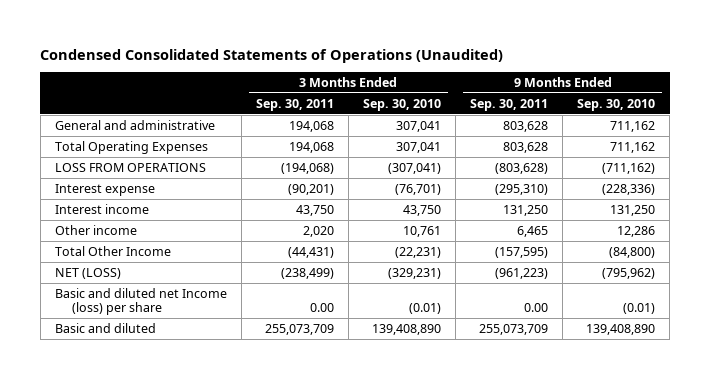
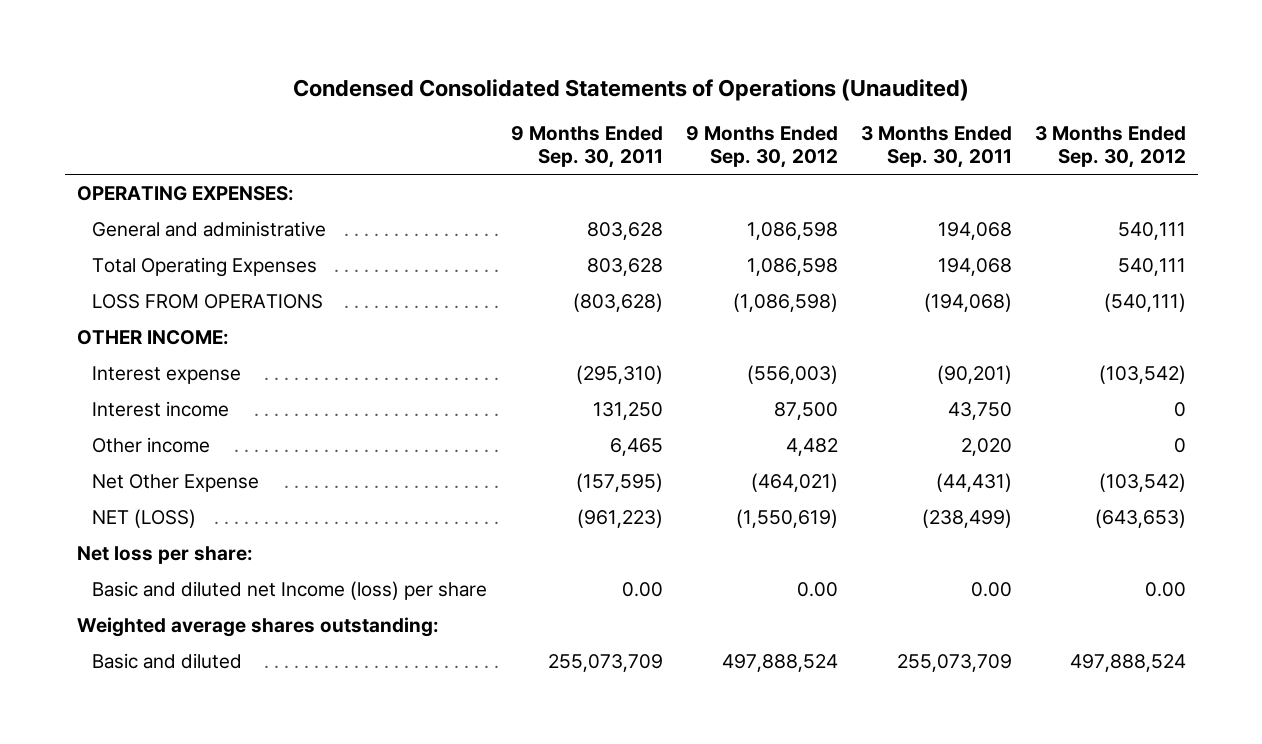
[362,98,441,111] Sep. 30, 2010 -> none
[577,98,656,111] Sep. 30, 2010 -> none
none -> [685,126,838,169] 9 Months Ended Sep. 30, 2012
none -> [1034,126,1186,169] 3 Months Ended Sep. 30, 2012
none -> [76,186,294,202] OPERATING EXPENSES:
none -> [76,330,229,346] OTHER INCOME:
[54,245,171,256] Total Other Income -> [92,474,260,493] Net Other Expense
none -> [76,546,253,565] Net loss per share:
none -> [76,617,439,638] Weighted average shares outstanding:

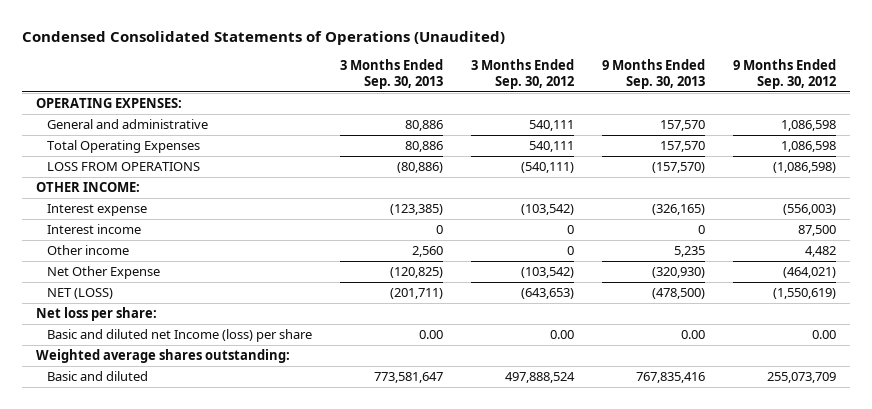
[510,126,663,169] 9 Months Ended Sep. 30, 2011 -> none
[860,126,1012,169] 3 Months Ended Sep. 30, 2011 -> none
none -> [340,58,444,90] 3 Months Ended Sep. 30, 2013
none -> [602,58,706,90] 9 Months Ended Sep. 30, 2013
[721,654,838,673] 497,888,524 -> [767,371,837,383] 255,073,709

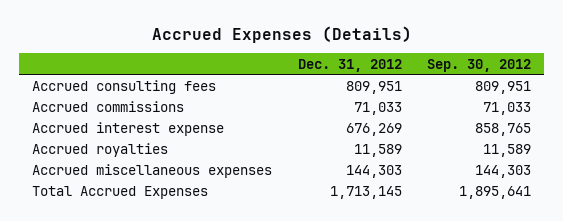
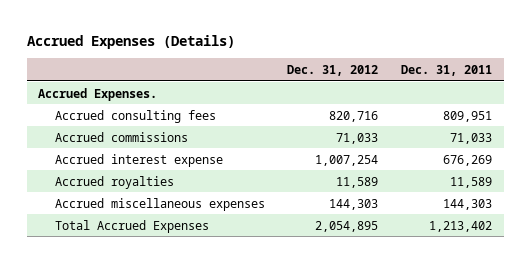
[427,58,532,72] Sep. 30, 2012 -> none
none -> [401,64,493,76] Dec. 31, 2011
none -> [38,87,158,101] Accrued Expenses.
[345,81,402,95] 809,951 -> [329,110,379,122] 820,716
[345,123,402,137] 676,269 -> [315,154,379,166] 1,007,254
[329,186,402,200] 1,713,145 -> [315,220,379,232] 2,054,895

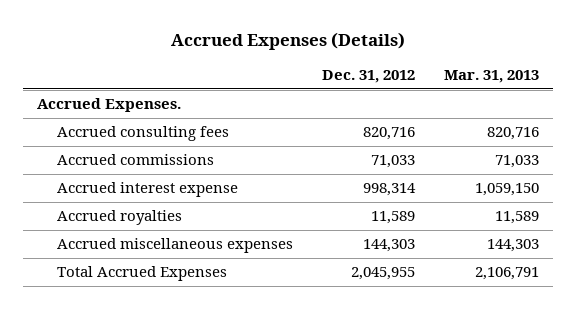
[401,64,493,76] Dec. 31, 2011 -> none
none -> [443,70,539,84] Mar. 31, 2013
[315,154,379,166] 1,007,254 -> [362,183,416,197] 998,314
[315,220,379,232] 2,054,895 -> [350,267,415,281] 2,045,955

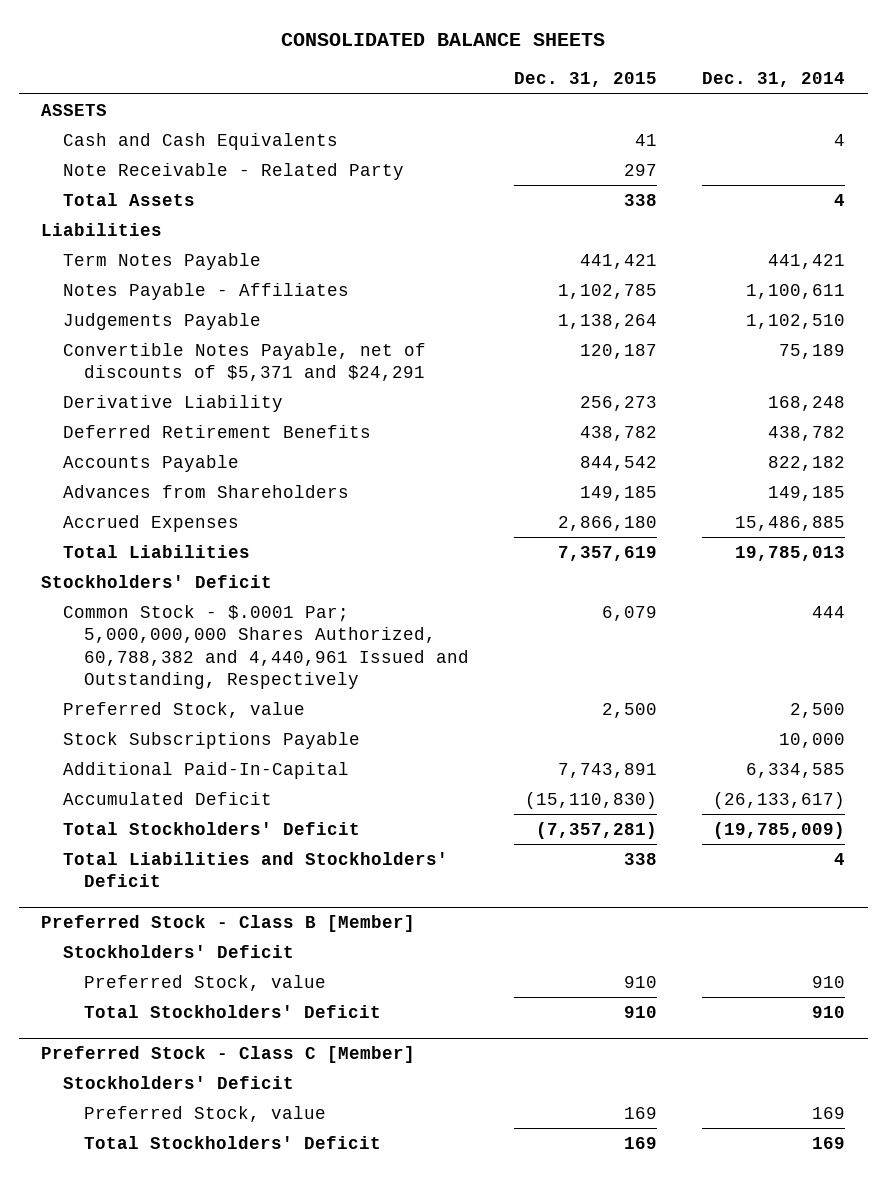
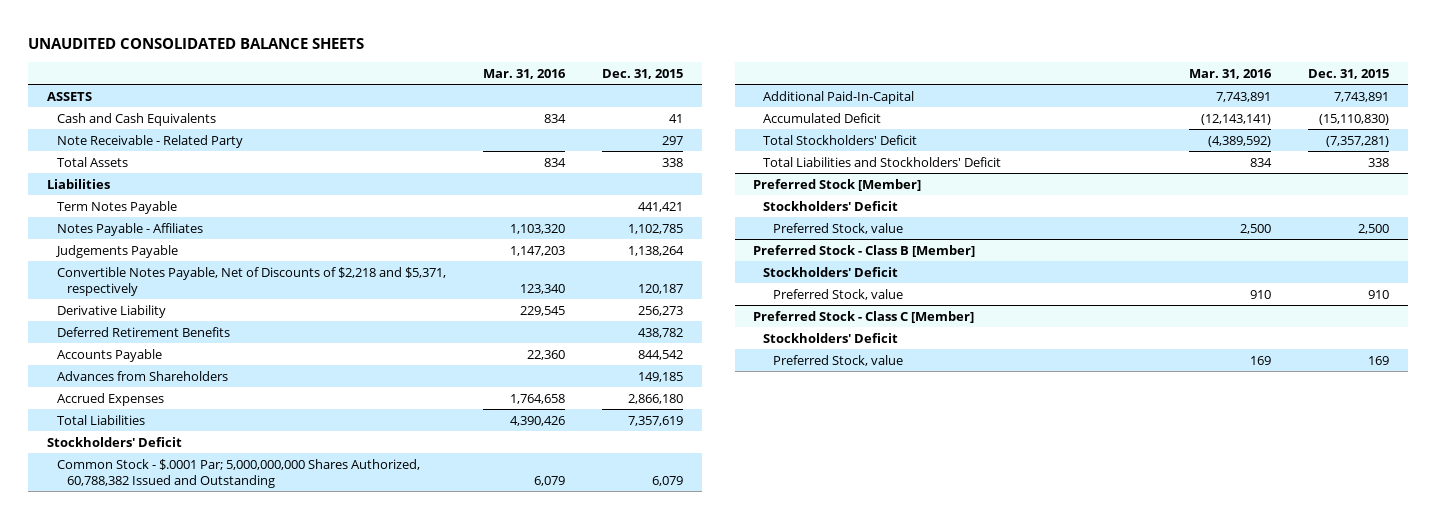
[281,33,606,47] CONSOLIDATED BALANCE SHEETS -> [28,37,365,49] UNAUDITED CONSOLIDATED BALANCE SHEETS
[702,72,846,88] Dec. 31, 2014 -> none
none -> [483,68,567,79] Mar. 31, 2016
[62,342,426,382] Convertible Notes Payable, net of discounts of $5,371 and $24,291 -> [56,266,446,296] Convertible Notes Payable, Net of Discounts of $2,218 and $5,371, respectively
[62,701,305,718] Preferred Stock, value -> none
[62,731,360,749] Stock Subscriptions Payable -> none
[62,604,470,689] Common Stock - $.0001 Par; 5,000,000,000 Shares Authorized, 60,788,382 and 4,440,961 Issued and Outstanding, Respectively -> [56,458,420,488] Common Stock - $.0001 Par; 5,000,000,000 Shares Authorized, 60,788,382 Issued and Outstanding
none -> [753,178,922,191] Preferred Stock [Member]
none -> [763,200,899,211] Stockholders' Deficit
none -> [773,222,904,234] Preferred Stock, value
[84,1004,382,1018] Total Stockholders' Deficit -> none
[84,1135,382,1149] Total Stockholders' Deficit -> none

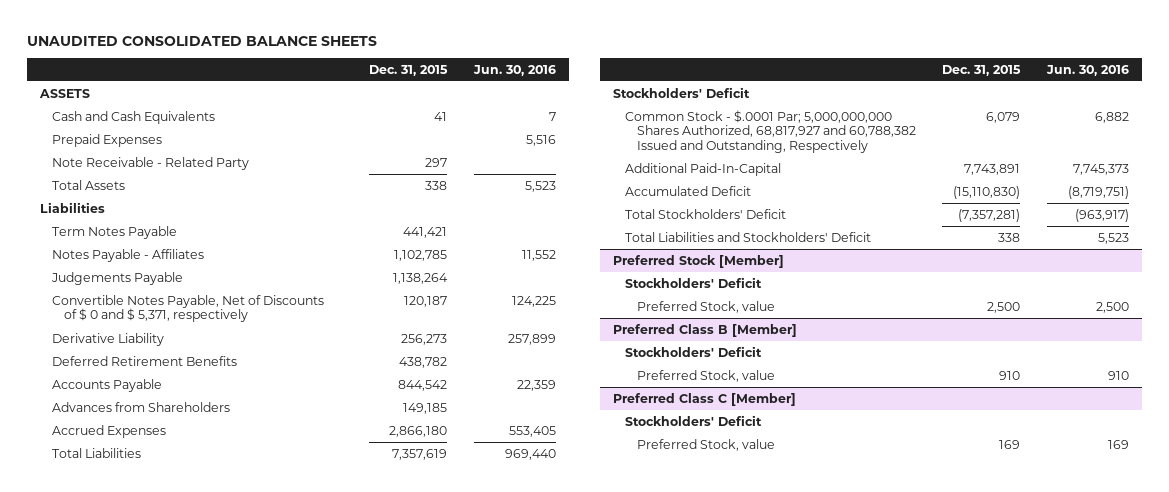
[483,68,567,79] Mar. 31, 2016 -> none
none -> [472,64,556,76] Jun. 30, 2016
none -> [51,133,162,147] Prepaid Expenses
[56,266,446,296] Convertible Notes Payable, Net of Discounts of $2,218 and $5,371, respectively -> [51,294,324,323] Convertible Notes Payable, Net of Discounts of $ 0 and $ 5,371, respectively
[56,458,420,488] Common Stock - $.0001 Par; 5,000,000,000 Shares Authorized, 60,788,382 Issued and Outstanding -> [624,109,916,153] Common Stock - $.0001 Par; 5,000,000,000 Shares Authorized, 68,817,927 and 60,788,382 Issued and Outstanding, Respectively
[753,244,976,257] Preferred Stock - Class B [Member] -> [612,323,797,337] Preferred Class B [Member]
[753,310,975,323] Preferred Stock - Class C [Member] -> [612,392,796,406] Preferred Class C [Member]

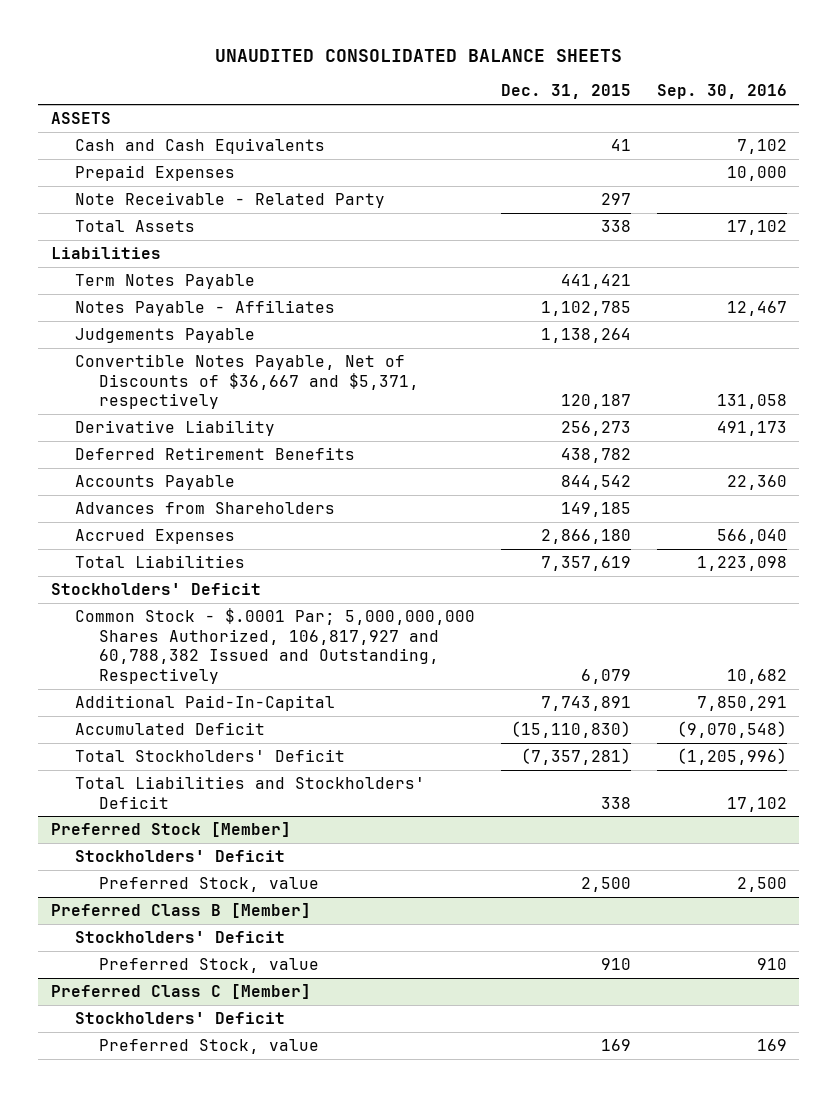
[472,64,556,76] Jun. 30, 2016 -> none
none -> [656,84,787,100] Sep. 30, 2016
[51,294,324,323] Convertible Notes Payable, Net of Discounts of $ 0 and $ 5,371, respectively -> [74,353,419,410] Convertible Notes Payable, Net of Discounts of $36,667 and $5,371, respectively
[624,109,916,153] Common Stock - $.0001 Par; 5,000,000,000 Shares Authorized, 68,817,927 and 60,788,382 Issued and Outstanding, Respectively -> [74,607,475,685] Common Stock - $.0001 Par; 5,000,000,000 Shares Authorized, 106,817,927 and 60,788,382 Issued and Outstanding, Respectively

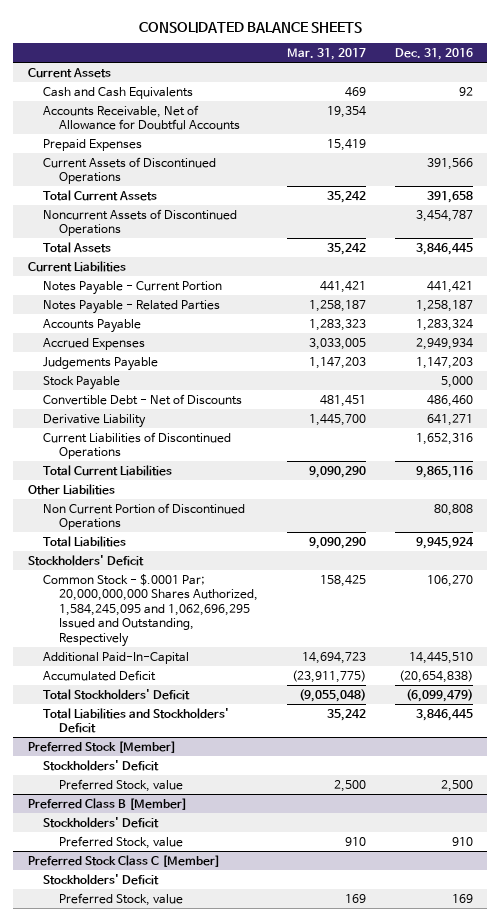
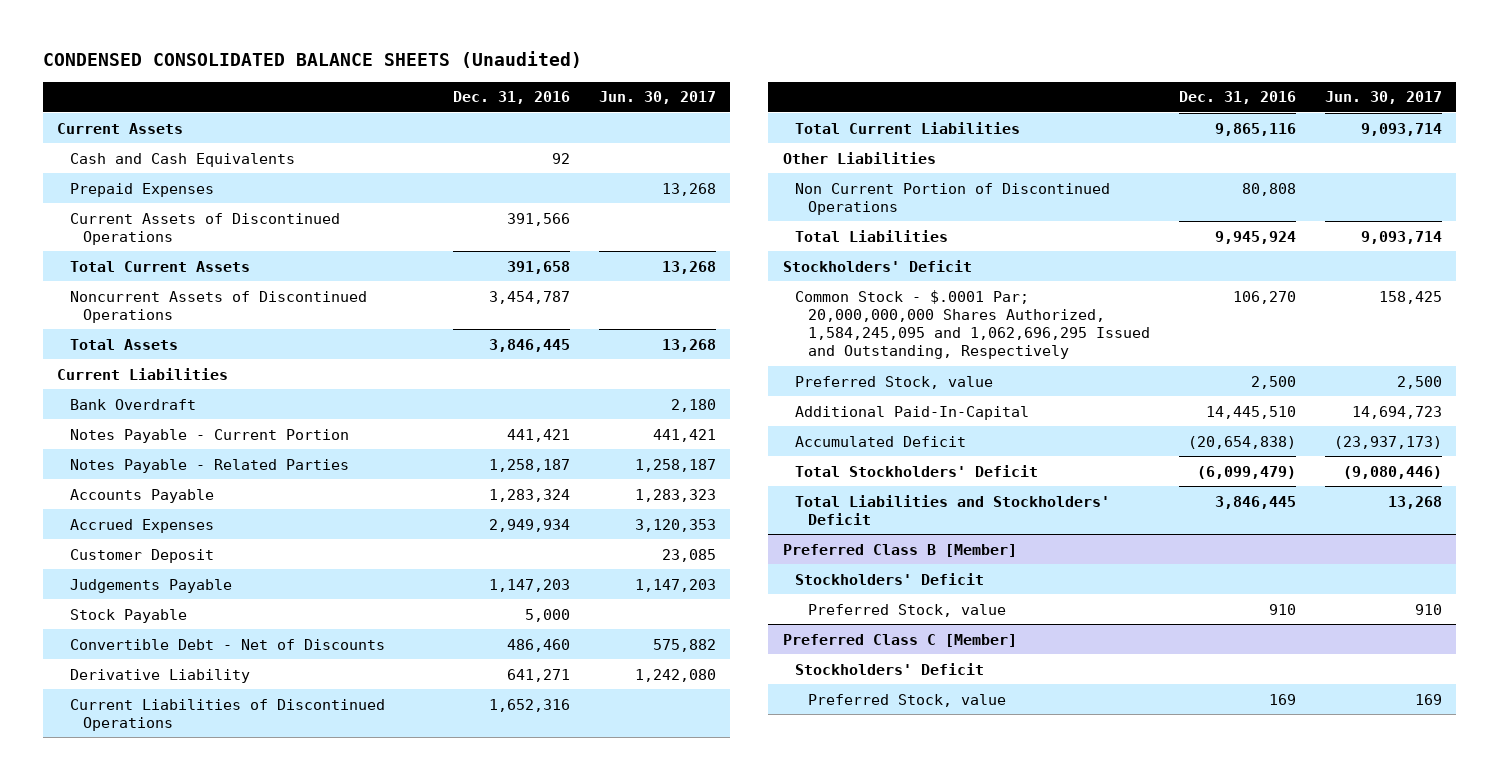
[139,21,363,33] CONSOLIDATED BALANCE SHEETS -> [42,51,582,69] CONDENSED CONSOLIDATED BALANCE SHEETS (Unaudited)
[286,48,366,61] Mar. 31, 2017 -> none
none -> [599,91,717,105] Jun. 30, 2017
[43,104,240,131] Accounts Receivable, Net of Allowance for Doubtful Accounts -> none
none -> [69,398,196,410] Bank Overdraft
none -> [69,548,214,563] Customer Deposit
none -> [795,375,994,389] Preferred Stock, value
[27,740,176,753] Preferred Stock [Member] -> none
[43,759,160,771] Stockholders' Deficit -> none
[58,778,183,792] Preferred Stock, value -> none
[27,854,220,867] Preferred Stock Class C [Member] -> [782,633,1017,647] Preferred Class C [Member]

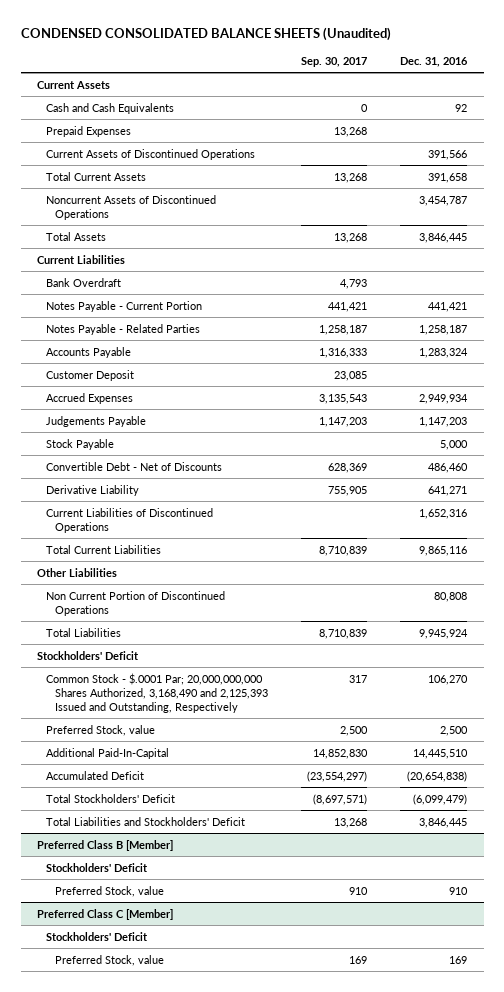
[599,91,717,105] Jun. 30, 2017 -> none
none -> [301,56,368,67] Sep. 30, 2017
[69,518,214,533] Accrued Expenses -> [46,392,134,404] Accrued Expenses
[795,289,1151,360] Common Stock - $.0001 Par; 20,000,000,000 Shares Authorized, 1,584,245,095 and 1,062,696,295 Issued and Outstanding, Respectively -> [46,672,269,713] Common Stock - $.0001 Par; 20,000,000,000 Shares Authorized, 3,168,490 and 2,125,393 Issued and Outstanding, Respectively

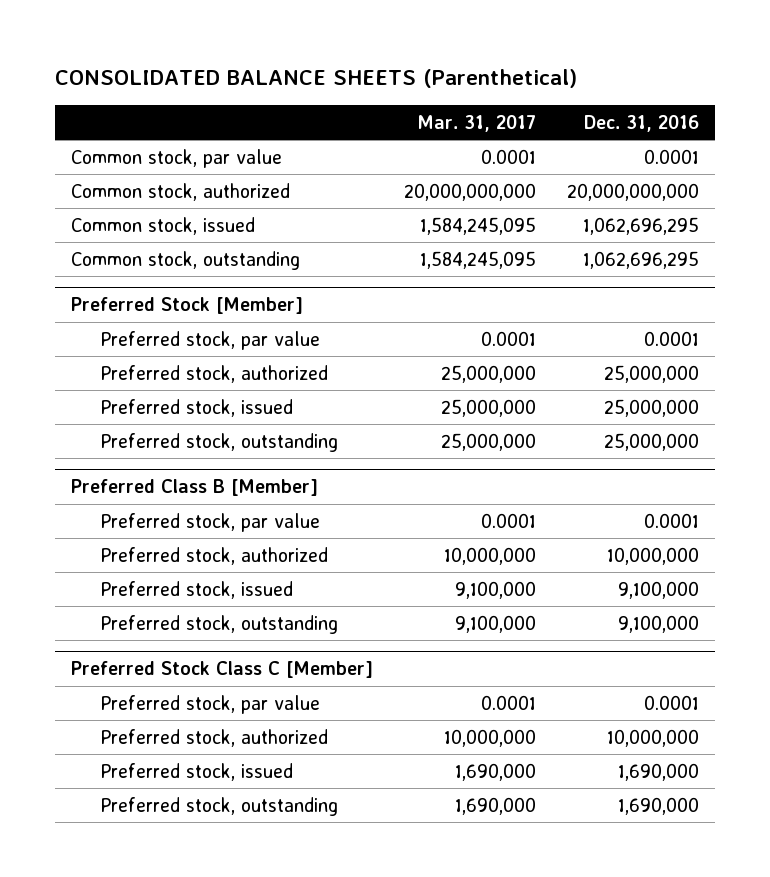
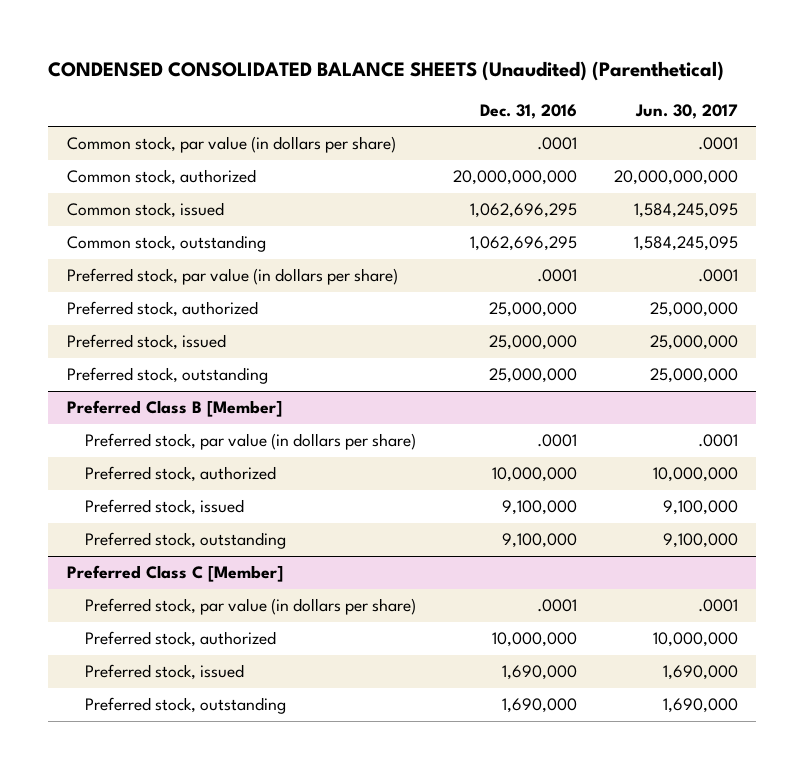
[55,69,578,89] CONSOLIDATED BALANCE SHEETS (Parenthetical) -> [48,60,725,81] CONDENSED CONSOLIDATED BALANCE SHEETS (Unaudited) (Parenthetical)
[416,114,536,132] Mar. 31, 2017 -> none
none -> [634,103,738,119] Jun. 30, 2017
[70,148,282,168] Common stock, par value -> [66,136,396,154] Common stock, par value (in dollars per share)
[644,148,700,164] 0.0001 -> [536,137,577,151] .0001
[70,297,303,315] Preferred Stock [Member] -> none
[99,330,320,350] Preferred stock, par value -> [66,268,398,286] Preferred stock, par value (in dollars per share)
[644,330,700,346] 0.0001 -> [536,269,577,283] .0001
[99,512,320,532] Preferred stock, par value -> [84,433,416,451] Preferred stock, par value (in dollars per share)
[644,512,700,528] 0.0001 -> [536,434,577,448] .0001
[70,661,373,679] Preferred Stock Class C [Member] -> [66,565,283,583] Preferred Class C [Member]
[99,694,320,714] Preferred stock, par value -> [84,598,416,616] Preferred stock, par value (in dollars per share)
[644,694,700,710] 0.0001 -> [536,599,577,613] .0001

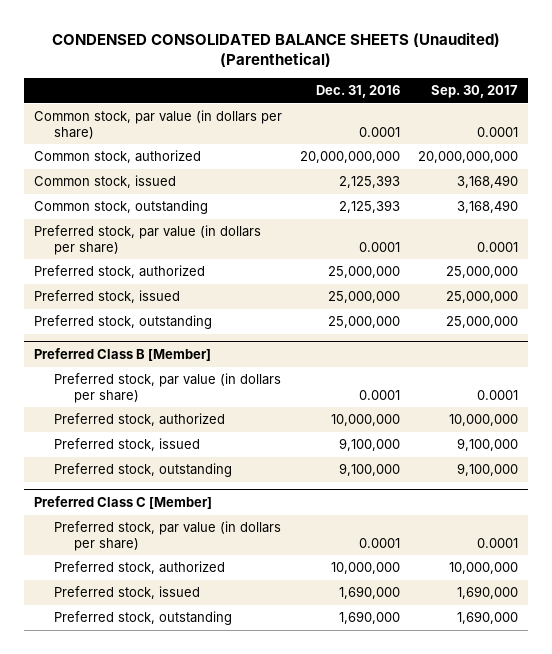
[634,103,738,119] Jun. 30, 2017 -> none
none -> [431,85,519,99] Sep. 30, 2017
[536,137,577,151] .0001 -> [359,126,401,137] 0.0001
[469,203,577,219] 1,062,696,295 -> [339,175,401,189] 2,125,393
[469,236,577,252] 1,062,696,295 -> [339,200,401,214] 2,125,393
[536,269,577,283] .0001 -> [359,241,401,252] 0.0001
[536,434,577,448] .0001 -> [359,389,401,400] 0.0001
[536,599,577,613] .0001 -> [359,537,401,548] 0.0001

